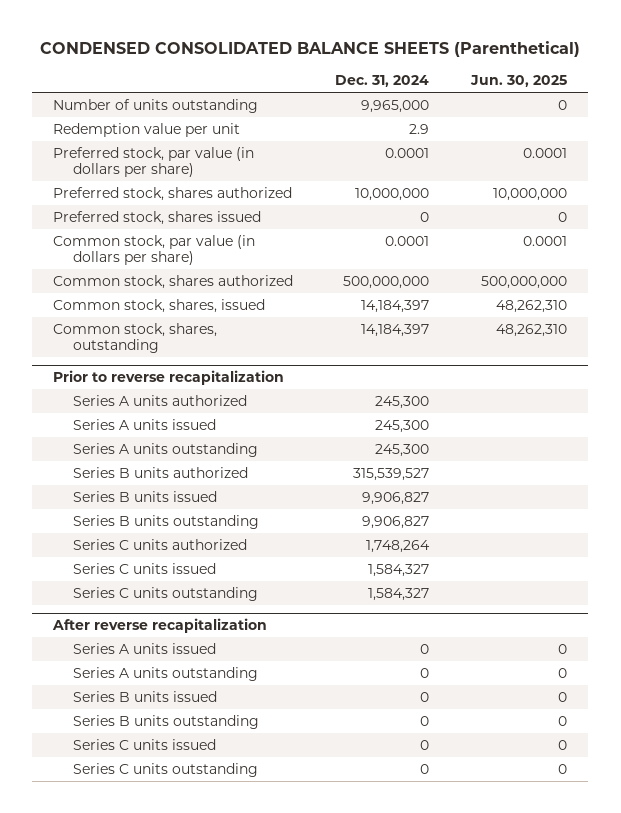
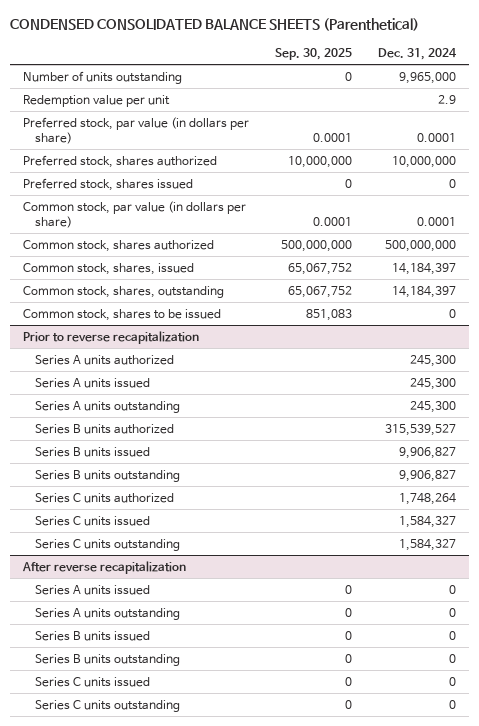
[470,75,568,88] Jun. 30, 2025 -> none
none -> [275,47,353,60] Sep. 30, 2025
none -> [23,309,222,322] Common stock, shares to be issued

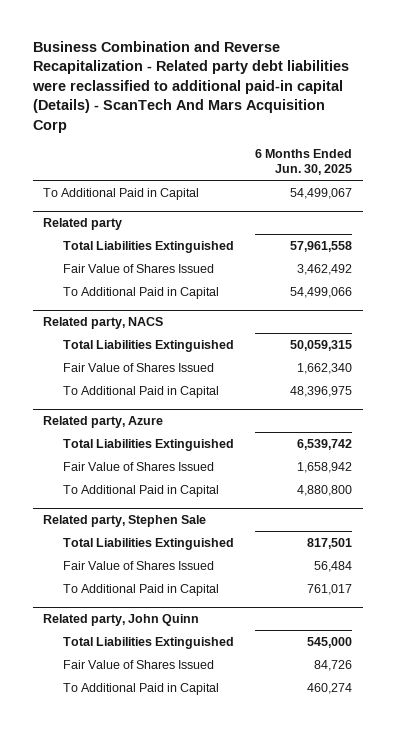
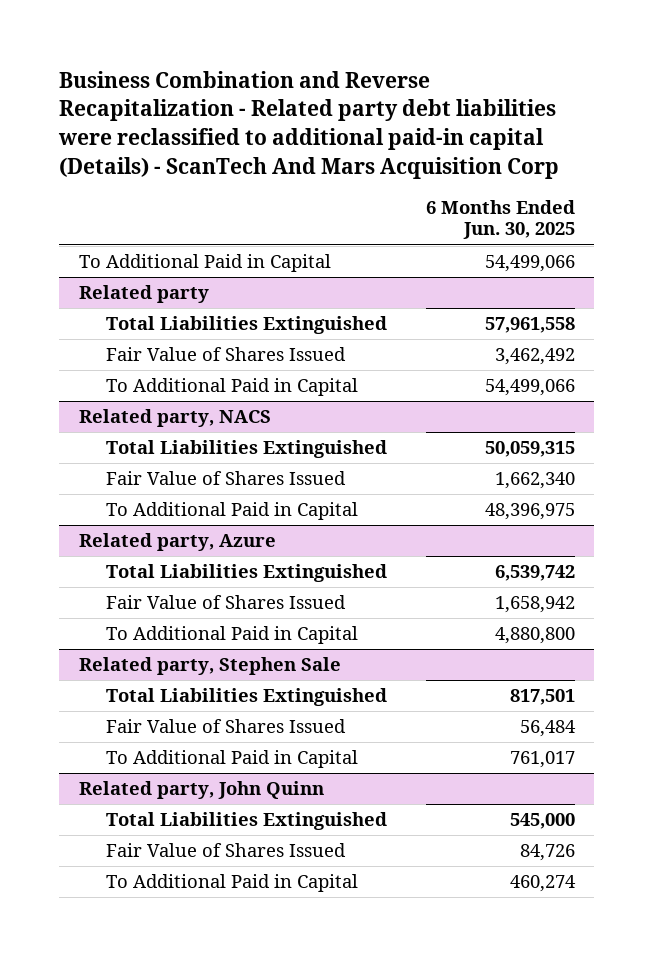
[290,187,353,199] 54,499,067 -> [485,255,576,273] 54,499,066

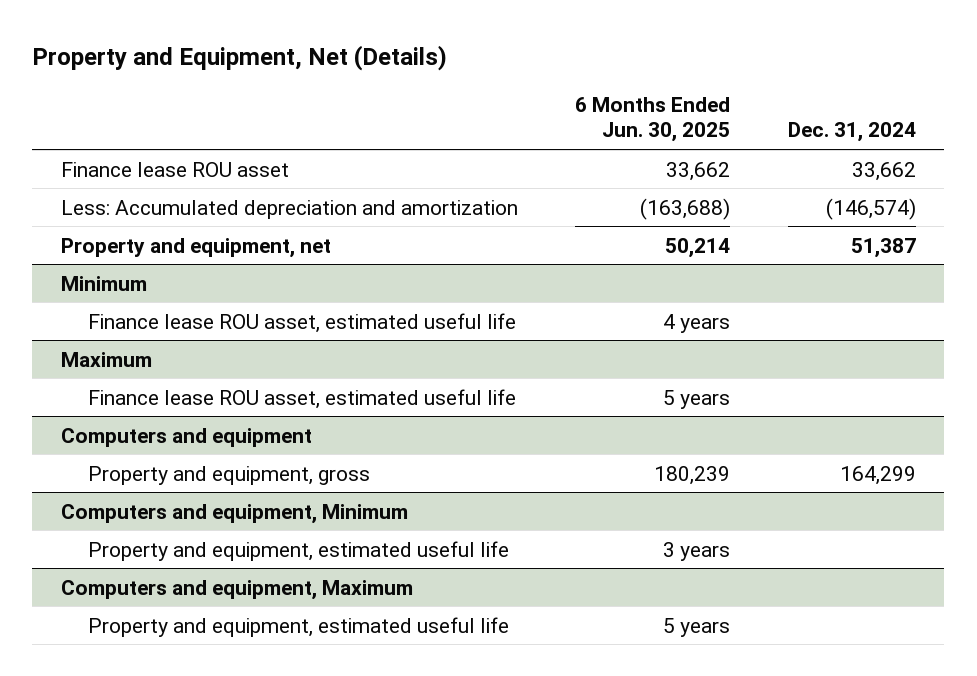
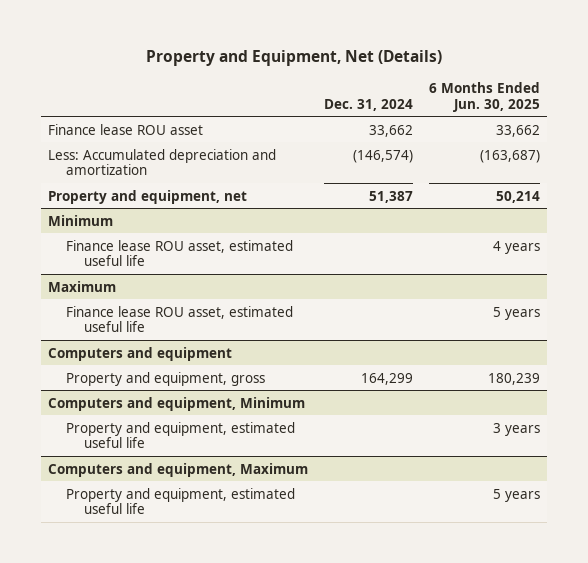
[640,197,731,220] (163,688) -> [479,149,540,163] (163,687)

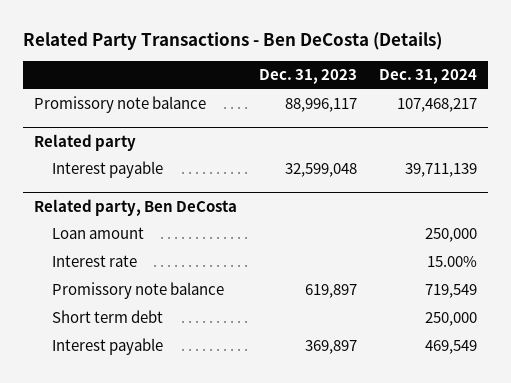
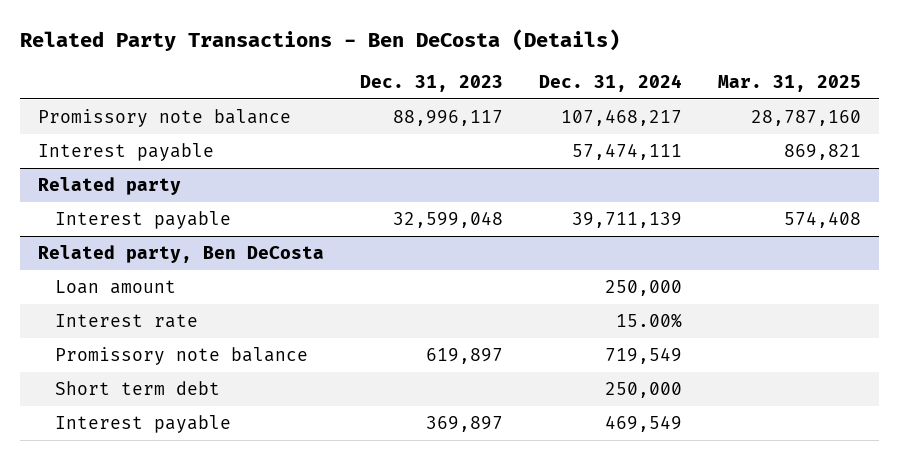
none -> [718,74,862,92] Mar. 31, 2025
none -> [38,143,215,162] Interest payable

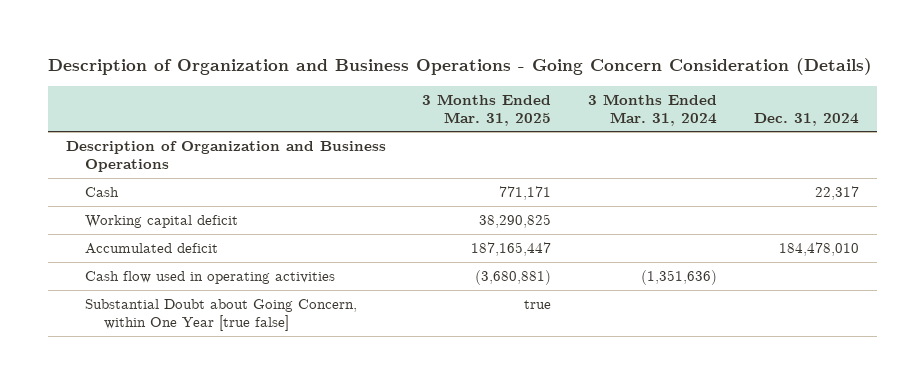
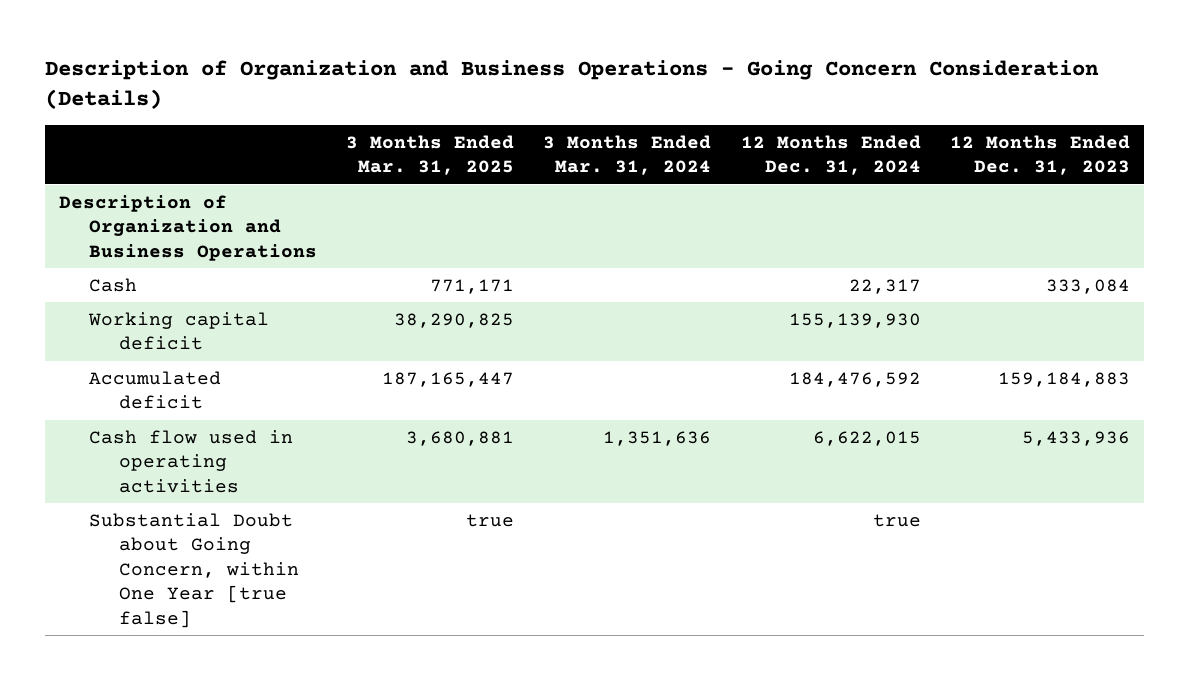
[753,112,859,126] Dec. 31, 2024 -> none
none -> [740,134,921,176] 12 Months Ended Dec. 31, 2024
none -> [949,134,1130,176] 12 Months Ended Dec. 31, 2023
[475,270,552,286] (3,680,881) -> [406,430,515,446] 3,680,881
[640,270,717,286] (1,351,636) -> [603,430,712,446] 1,351,636

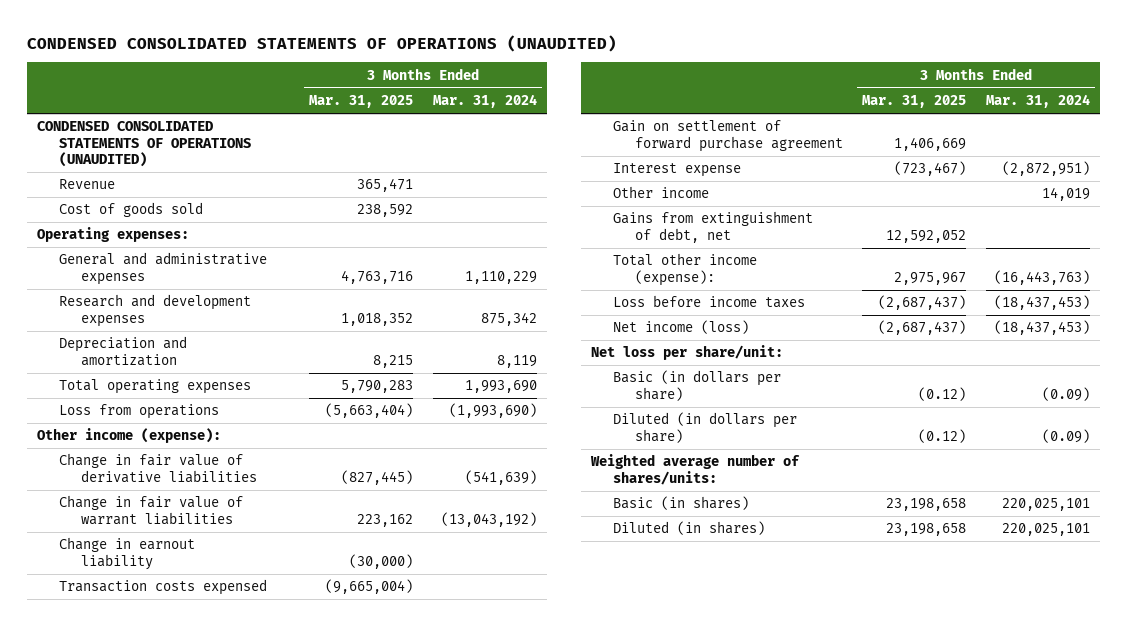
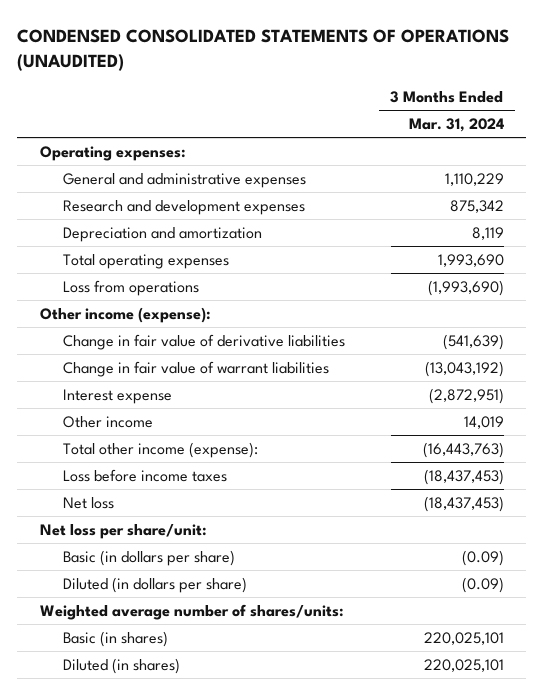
[308,95,413,109] Mar. 31, 2025 -> none
[37,121,252,168] CONDENSED CONSOLIDATED STATEMENTS OF OPERATIONS (UNAUDITED) -> none
[59,179,116,190] Revenue -> none
[59,202,204,218] Cost of goods sold -> none
[59,537,196,570] Change in earnout liability -> none
[59,579,268,596] Transaction costs expensed -> none
[612,120,843,152] Gain on settlement of forward purchase agreement -> none
[612,211,813,243] Gains from extinguishment of debt, net -> none
[612,320,749,335] Net income (loss) -> [62,496,114,509] Net loss

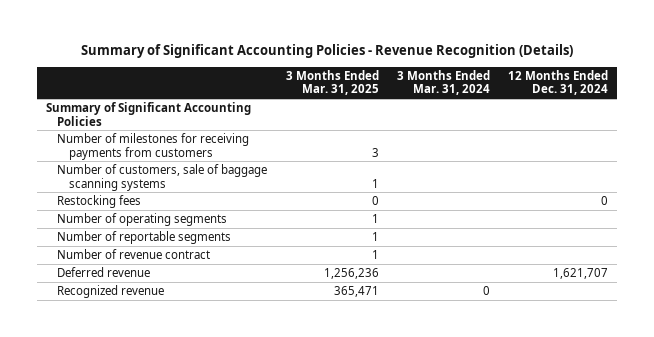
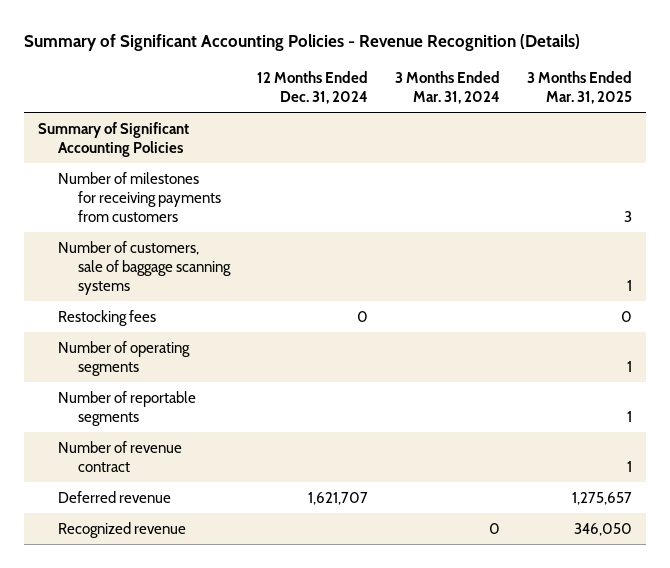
[323,267,379,279] 1,256,236 -> [572,491,633,505] 1,275,657
[333,285,379,297] 365,471 -> [574,522,633,536] 346,050

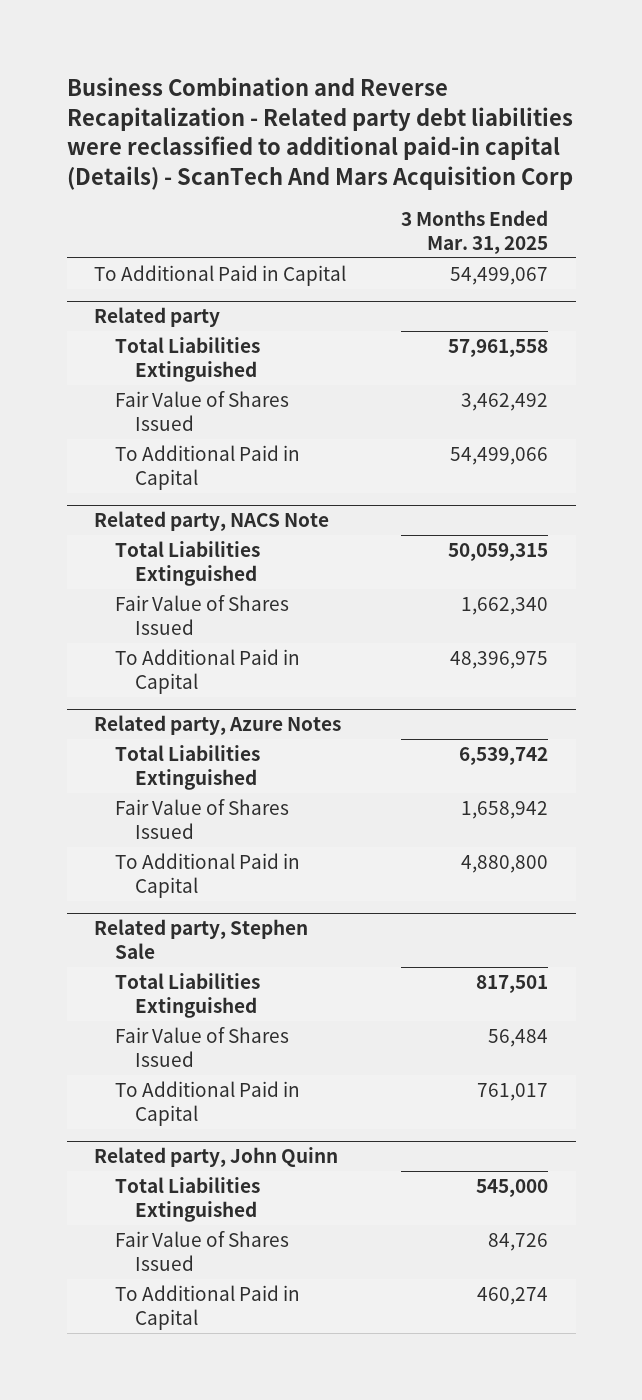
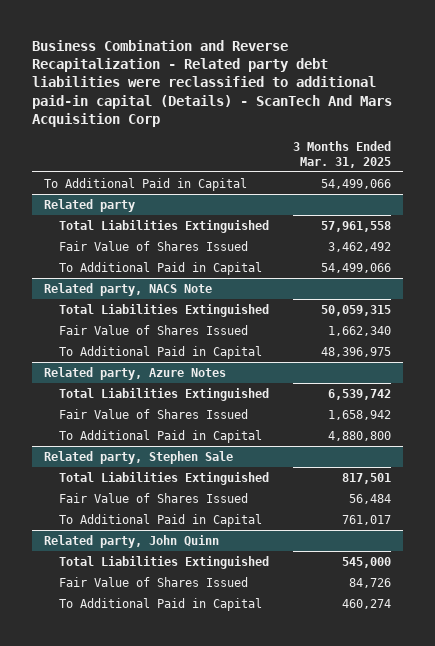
[450,266,549,285] 54,499,067 -> [321,178,392,189] 54,499,066

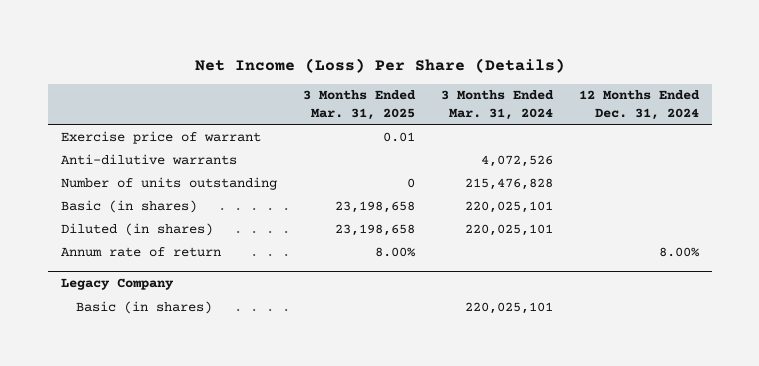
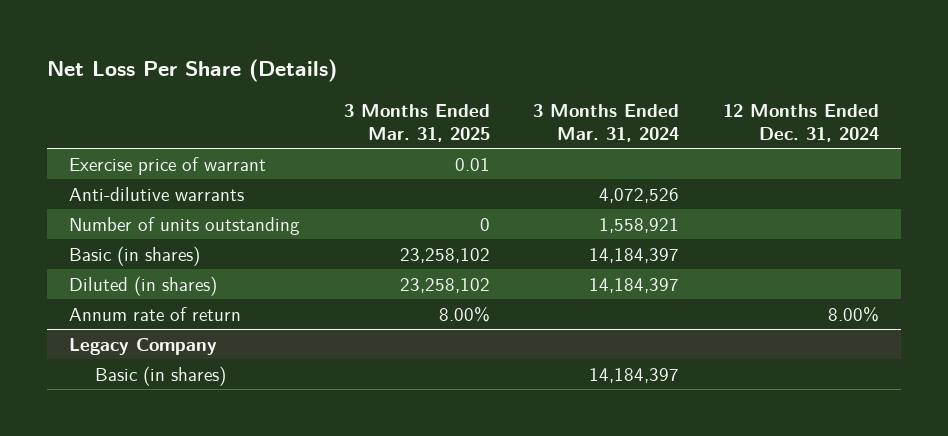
[194,57,565,73] Net Income (Loss) Per Share (Details) -> [47,59,338,83] Net Loss Per Share (Details)
[464,177,553,190] 215,476,828 -> [599,217,680,233] 1,558,921
[334,200,415,213] 23,198,658 -> [399,247,490,263] 23,258,102
[464,200,553,213] 220,025,101 -> [589,247,680,263] 14,184,397
[334,223,415,236] 23,198,658 -> [399,277,490,293] 23,258,102
[464,223,553,236] 220,025,101 -> [589,277,680,293] 14,184,397
[464,301,553,314] 220,025,101 -> [589,367,680,383] 14,184,397

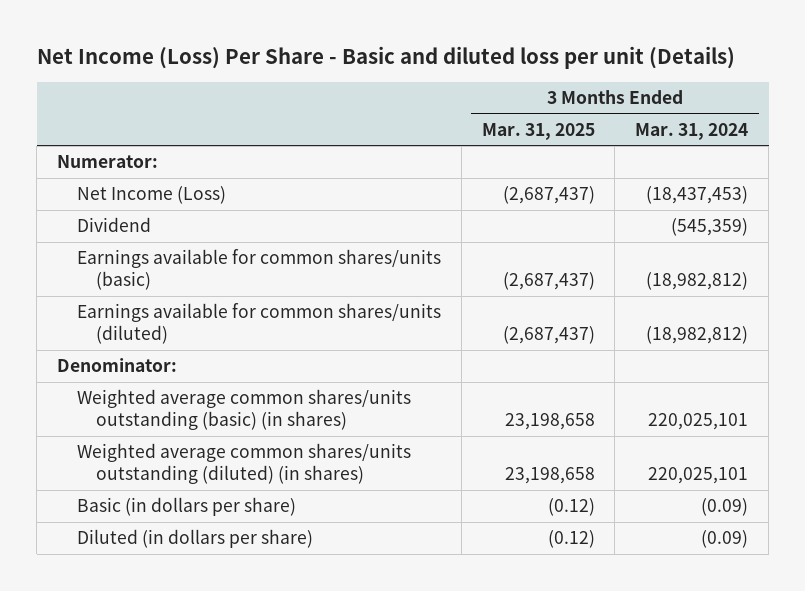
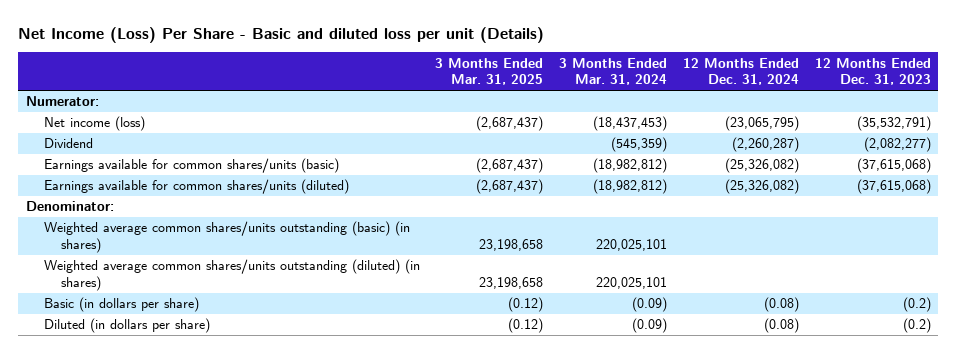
none -> [682,57,799,86] 12 Months Ended Dec. 31, 2024
none -> [814,57,931,86] 12 Months Ended Dec. 31, 2023
[76,186,226,205] Net Income (Loss) -> [43,116,145,132] Net income (loss)

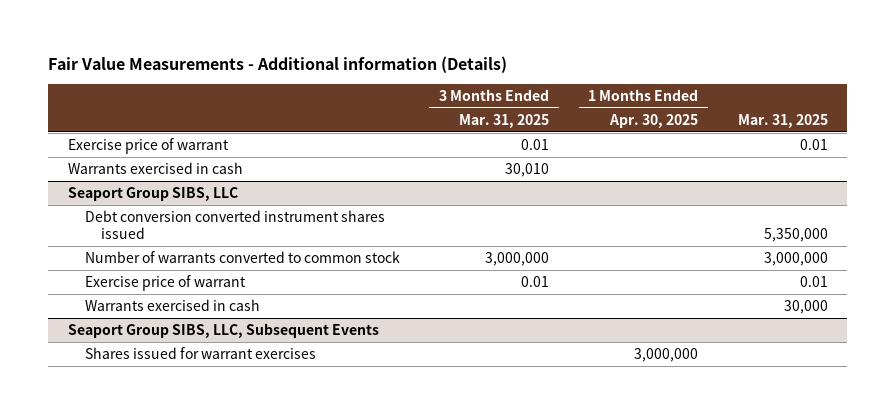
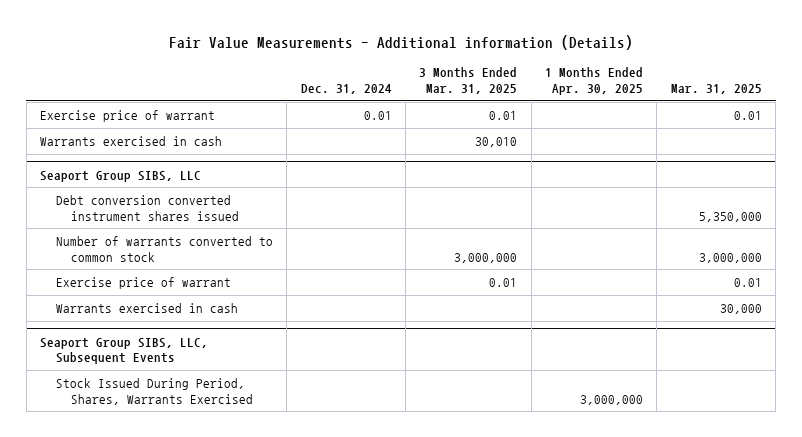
none -> [300,84,392,95] Dec. 31, 2024
[84,347,316,360] Shares issued for warrant exercises -> [55,377,254,405] Stock Issued During Period, Shares, Warrants Exercised

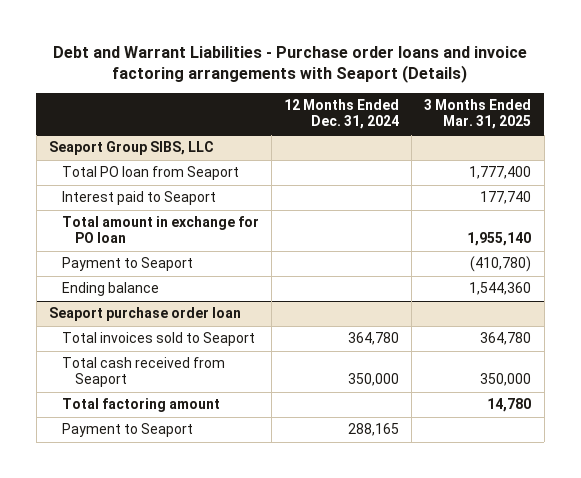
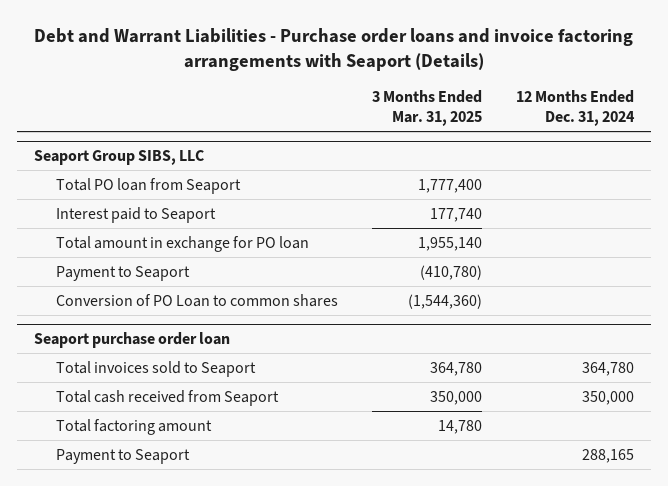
[62,282,160,297] Ending balance -> none
none -> [56,293,339,307] Conversion of PO Loan to common shares

